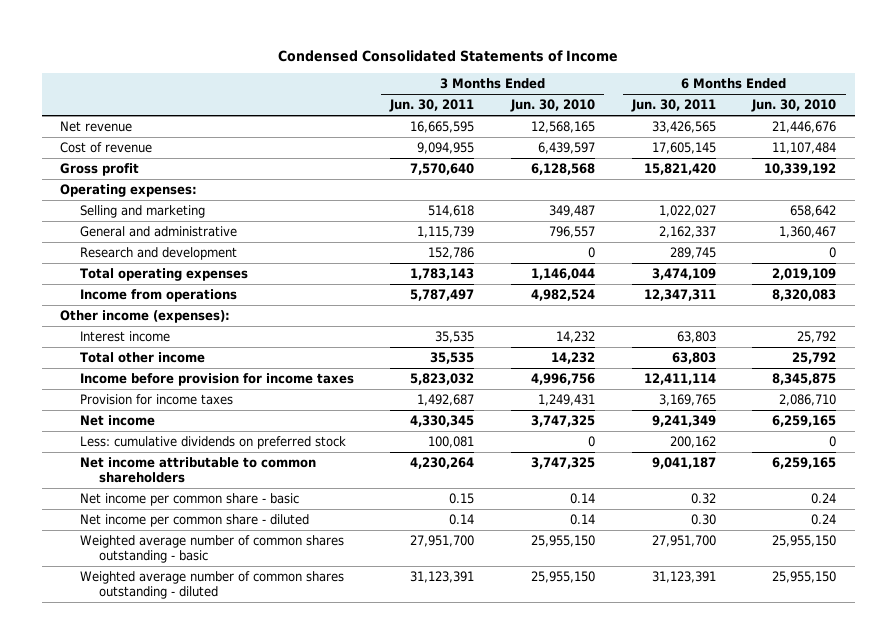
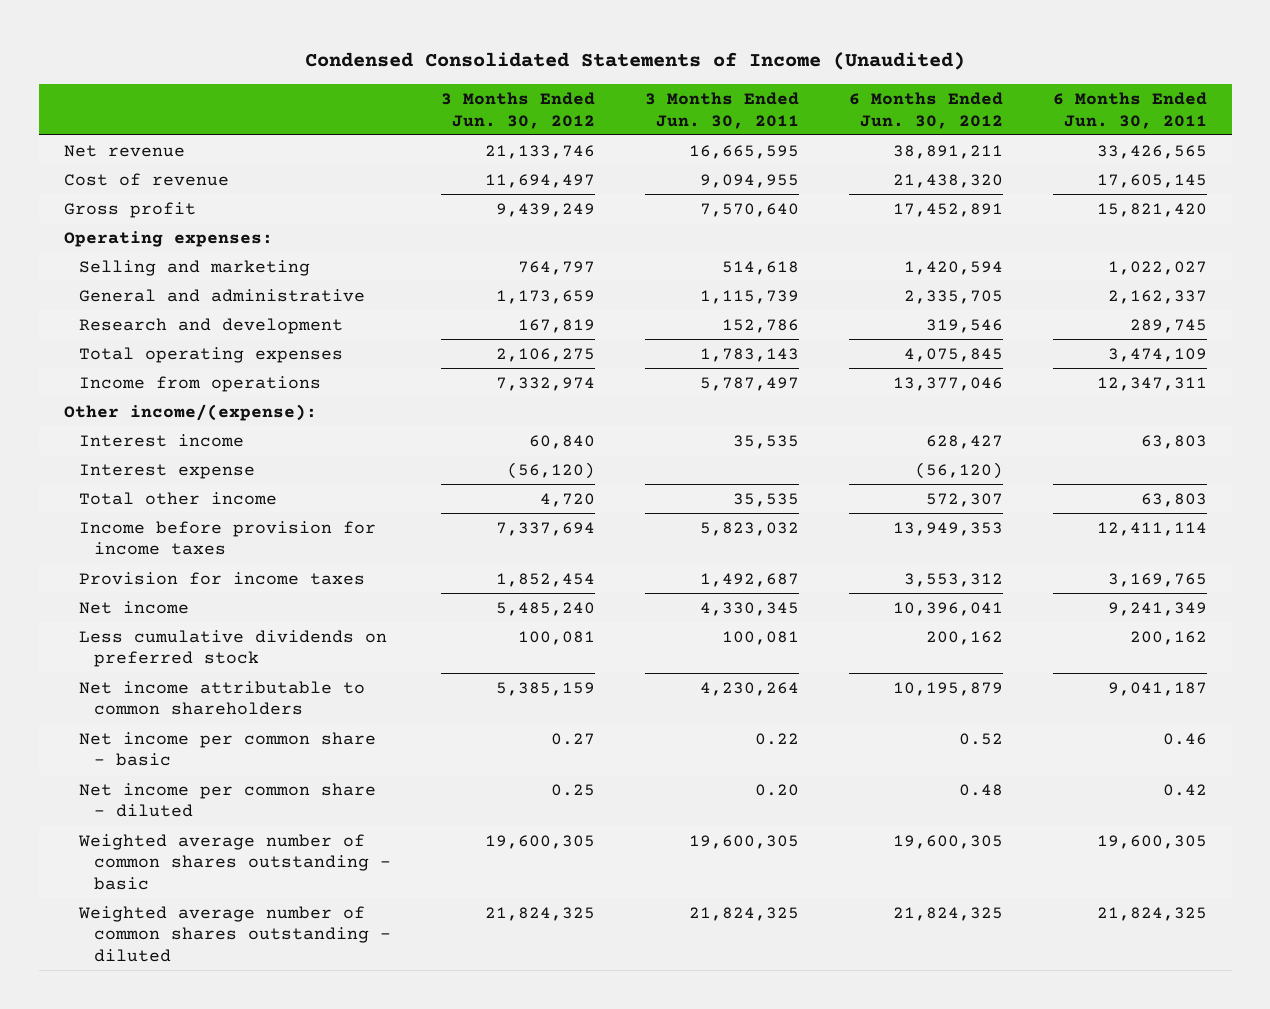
[278,49,619,62] Condensed Consolidated Statements of Income -> [305,52,966,71] Condensed Consolidated Statements of Income (Unaudited)
[509,99,595,113] Jun. 30, 2010 -> none
[751,99,837,113] Jun. 30, 2010 -> none
none -> [440,91,595,129] 3 Months Ended Jun. 30, 2012
none -> [848,91,1003,129] 6 Months Ended Jun. 30, 2012
[59,310,230,324] Other income (expenses): -> [63,403,317,421] Other income/(expense):
none -> [78,463,255,479] Interest expense
[79,436,346,450] Less: cumulative dividends on preferred stock -> [78,629,387,668] Less cumulative dividends on preferred stock
[449,493,475,505] 0.15 -> [754,732,799,745] 0.22
[690,493,716,505] 0.32 -> [1162,732,1207,745] 0.46
[449,514,475,526] 0.14 -> [754,783,799,796] 0.20
[690,514,716,526] 0.30 -> [1162,783,1207,796] 0.42
[410,535,475,548] 27,951,700 -> [688,834,799,849] 19,600,305
[651,535,716,548] 27,951,700 -> [1096,834,1207,849] 19,600,305
[410,571,475,584] 31,123,391 -> [688,906,799,921] 21,824,325
[651,571,716,584] 31,123,391 -> [1096,906,1207,921] 21,824,325

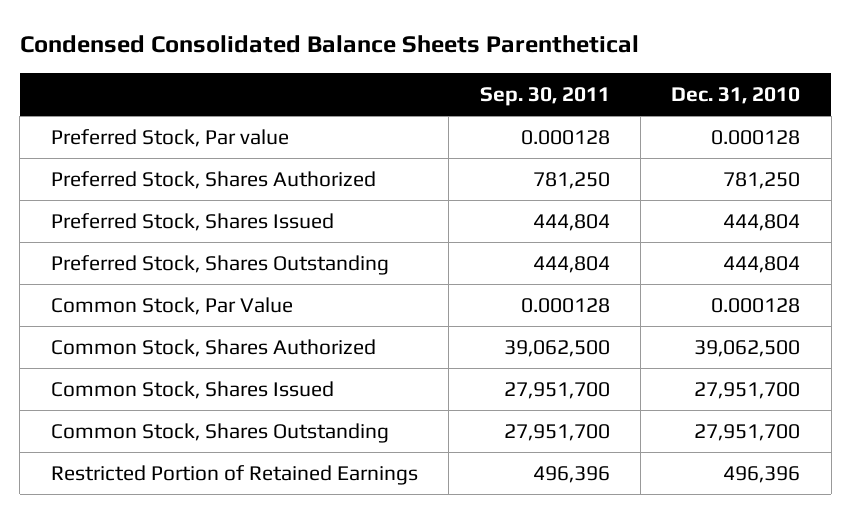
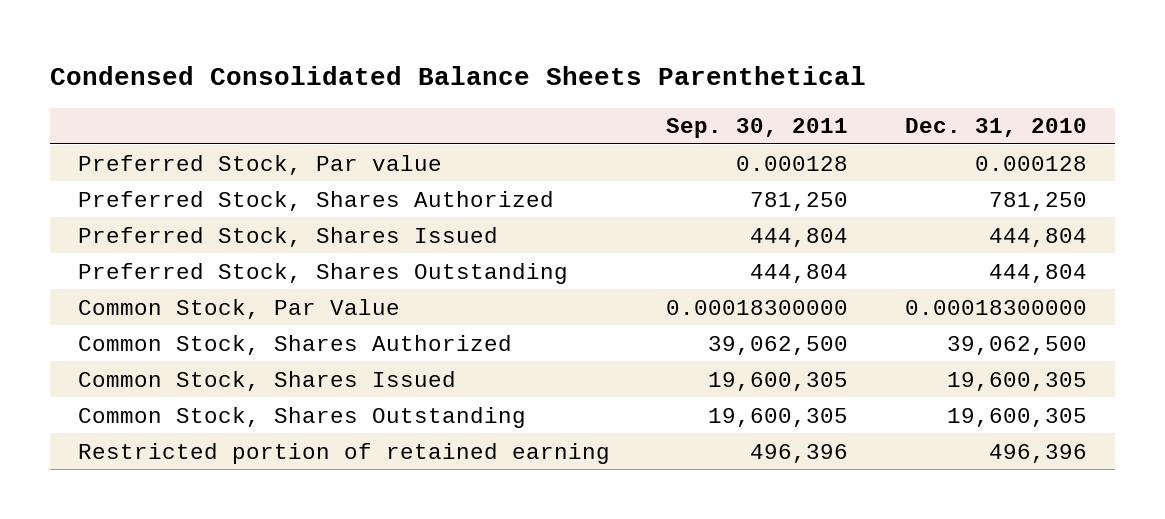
[520,297,610,313] 0.000128 -> [666,299,849,315] 0.00018300000
[711,297,801,313] 0.000128 -> [904,299,1087,315] 0.00018300000
[503,381,610,399] 27,951,700 -> [708,371,849,391] 19,600,305
[694,381,801,399] 27,951,700 -> [946,371,1087,391] 19,600,305
[503,423,610,441] 27,951,700 -> [708,407,849,427] 19,600,305
[694,423,801,441] 27,951,700 -> [946,407,1087,427] 19,600,305
[50,464,418,485] Restricted Portion of Retained Earnings -> [78,442,611,464] Restricted portion of retained earning

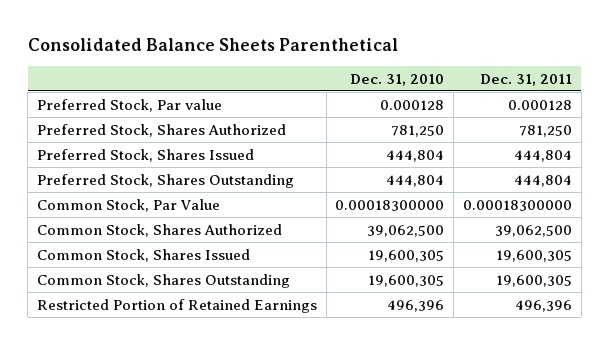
[50,66,867,86] Condensed Consolidated Balance Sheets Parenthetical -> [27,38,398,52] Consolidated Balance Sheets Parenthetical
[666,118,849,139] Sep. 30, 2011 -> none
none -> [479,73,572,86] Dec. 31, 2011
[78,442,611,464] Restricted portion of retained earning -> [36,298,317,313] Restricted Portion of Retained Earnings

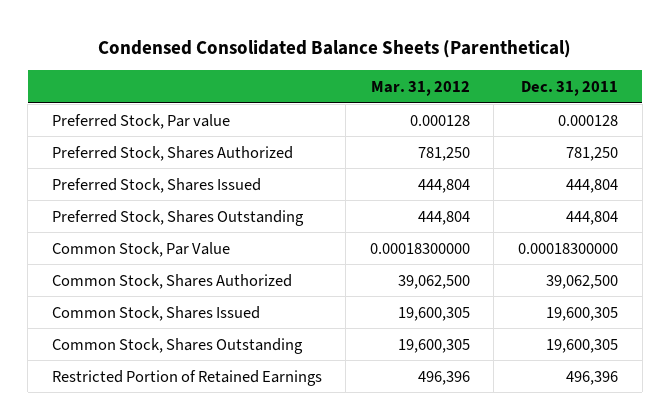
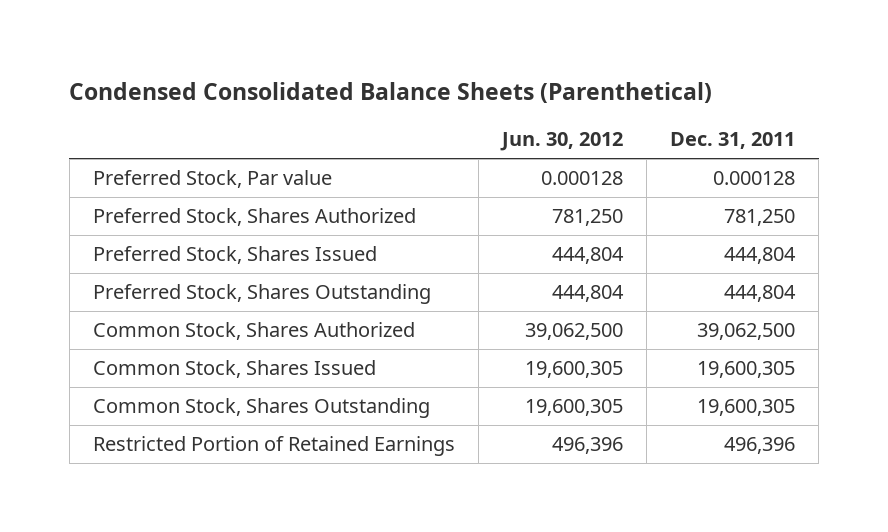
[370,80,470,96] Mar. 31, 2012 -> none
none -> [500,132,624,152] Jun. 30, 2012
[51,241,230,257] Common Stock, Par Value -> none

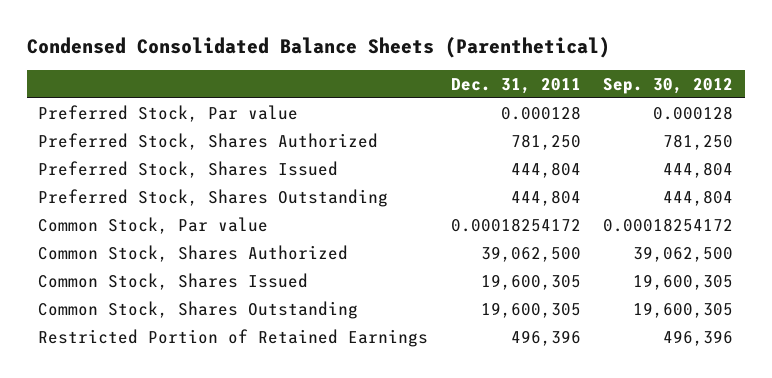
[500,132,624,152] Jun. 30, 2012 -> none
none -> [603,78,734,95] Sep. 30, 2012
none -> [38,216,269,234] Common Stock, Par value

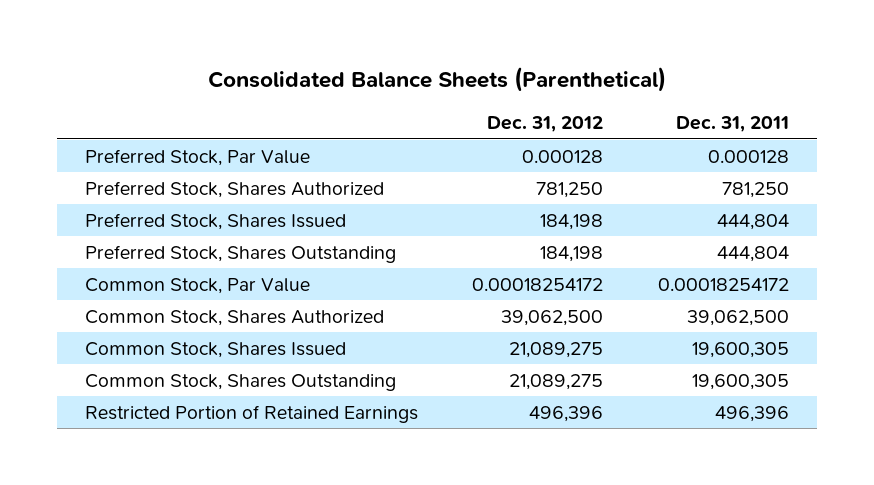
[27,37,611,59] Condensed Consolidated Balance Sheets (Parenthetical) -> [207,67,666,93] Consolidated Balance Sheets (Parenthetical)
[603,78,734,95] Sep. 30, 2012 -> none
none -> [487,116,604,133] Dec. 31, 2012
[38,104,299,122] Preferred Stock, Par value -> [84,148,310,166] Preferred Stock, Par Value
[38,216,269,234] Common Stock, Par value -> [84,277,310,294] Common Stock, Par Value

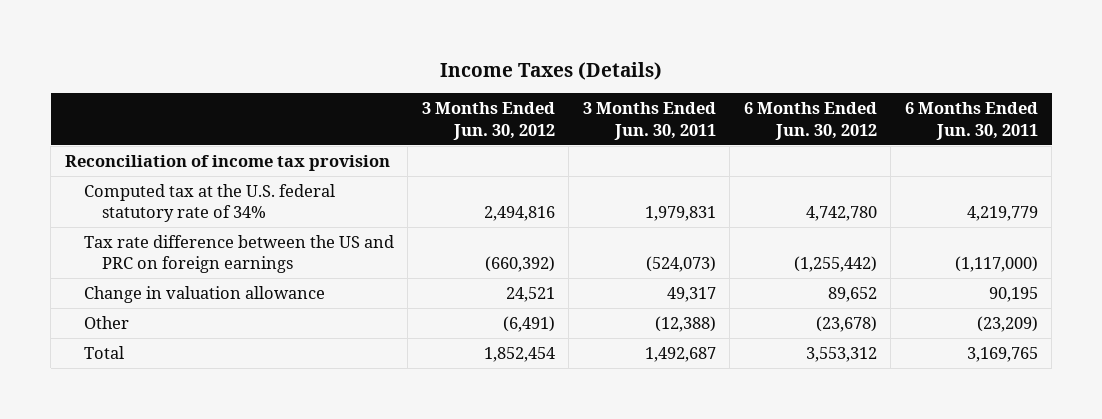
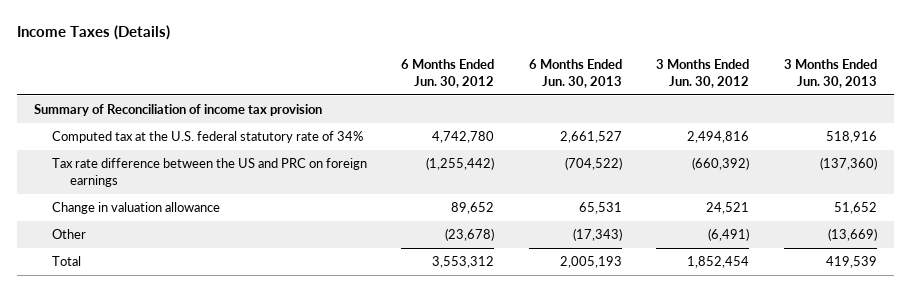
[582,102,716,140] 3 Months Ended Jun. 30, 2011 -> none
[904,102,1038,140] 6 Months Ended Jun. 30, 2011 -> none
none -> [528,58,622,89] 6 Months Ended Jun. 30, 2013
none -> [783,58,877,89] 3 Months Ended Jun. 30, 2013
[64,154,390,171] Reconciliation of income tax provision -> [34,104,323,117] Summary of Reconciliation of income tax provision

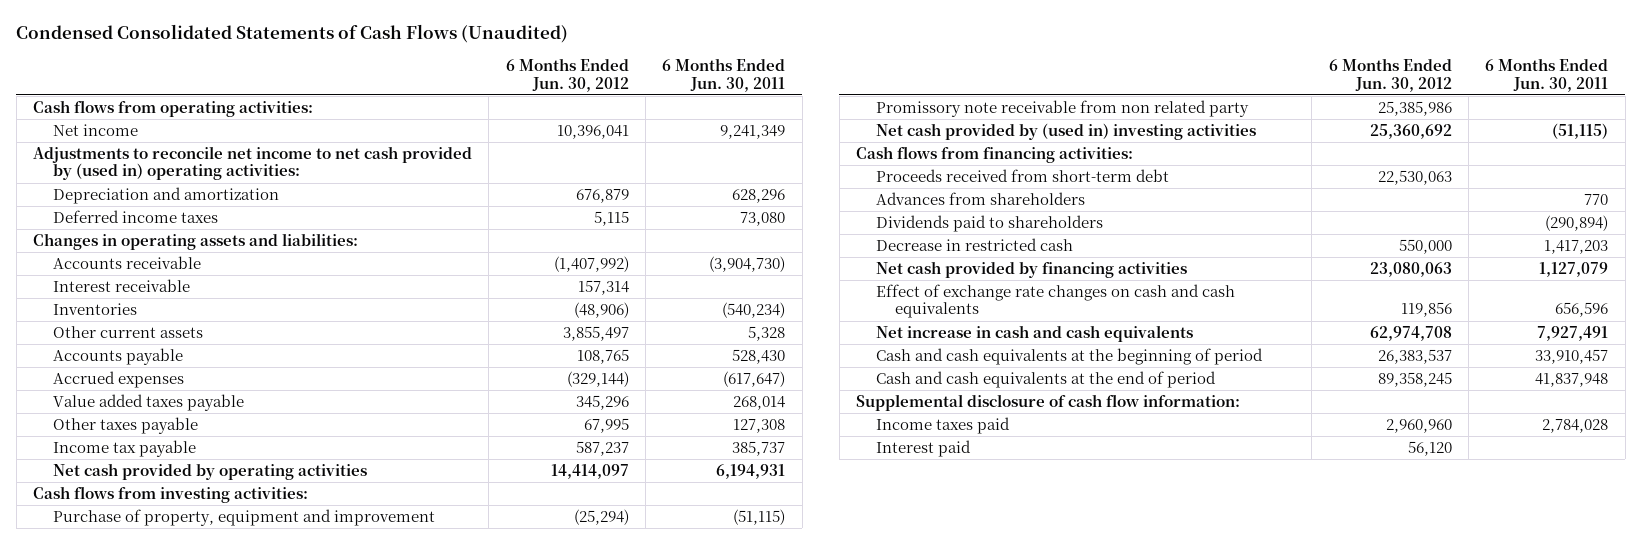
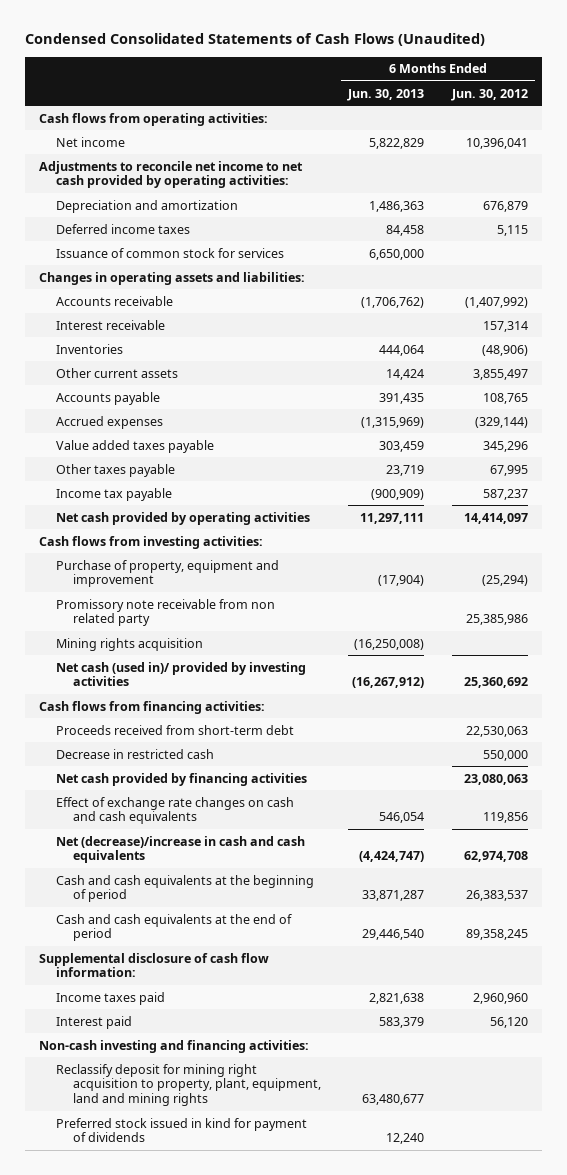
[662,58,786,92] 6 Months Ended Jun. 30, 2011 -> none
none -> [347,88,425,101] Jun. 30, 2013
[33,146,473,181] Adjustments to reconcile net income to net cash provided by (used in) operating activities: -> [38,160,303,189] Adjustments to reconcile net income to net cash provided by operating activities:
none -> [55,247,284,258] Issuance of common stock for services
none -> [55,637,203,651] Mining rights acquisition
[875,123,1256,141] Net cash provided by (used in) investing activities -> [55,661,306,687] Net cash (used in)/ provided by investing activities
[875,192,1085,206] Advances from shareholders -> none
[875,215,1103,233] Dividends paid to shareholders -> none
[875,325,1193,343] Net increase in cash and cash equivalents -> [55,835,305,864] Net (decrease)/increase in cash and cash equivalents
none -> [38,1039,309,1053] Non-cash investing and financing activities:
none -> [55,1063,321,1106] Reclassify deposit for mining right acquisition to property, plant, equipment, land and mining rights
none -> [55,1117,307,1143] Preferred stock issued in kind for payment of dividends

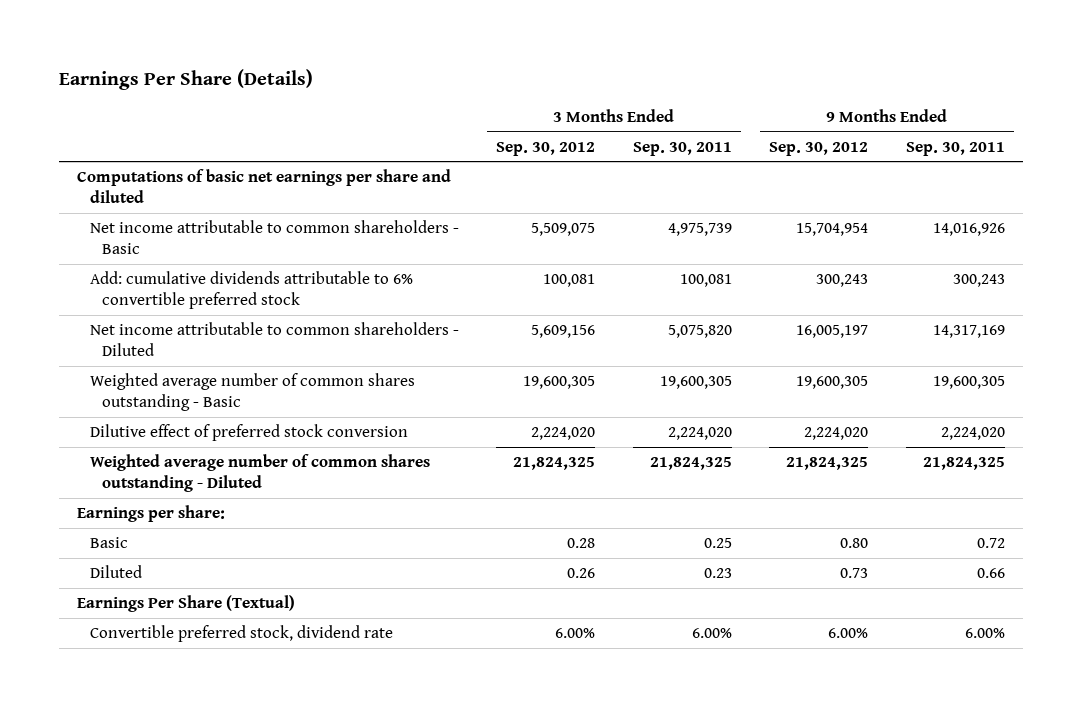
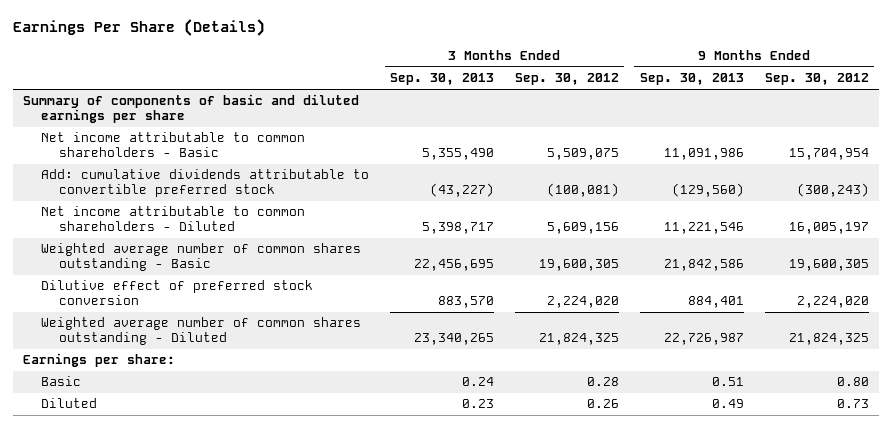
[632,141,732,156] Sep. 30, 2011 -> none
[905,141,1005,156] Sep. 30, 2011 -> none
none -> [389,73,494,86] Sep. 30, 2013
none -> [639,73,744,86] Sep. 30, 2013
[77,169,452,204] Computations of basic net earnings per share and diluted -> [23,94,360,124] Summary of components of basic and diluted earnings per share
[89,271,413,310] Add: cumulative dividends attributable to 6% convertible preferred stock -> [41,169,370,198] Add: cumulative dividends attributable to convertible preferred stock
[543,274,596,288] 100,081 -> [546,183,619,198] (100,081)
[816,274,869,288] 300,243 -> [796,183,869,198] (300,243)
[77,595,296,613] Earnings Per Share (Textual) -> none
[89,625,393,643] Convertible preferred stock, dividend rate -> none

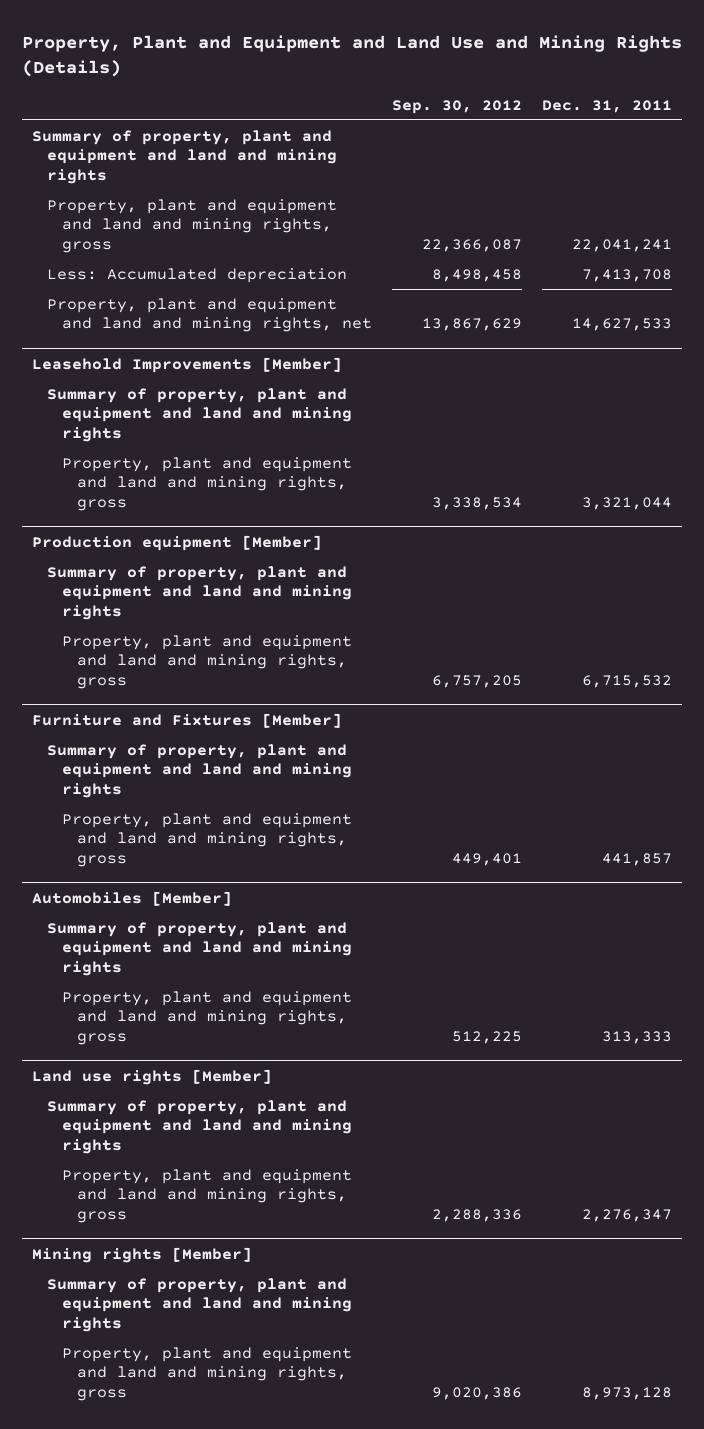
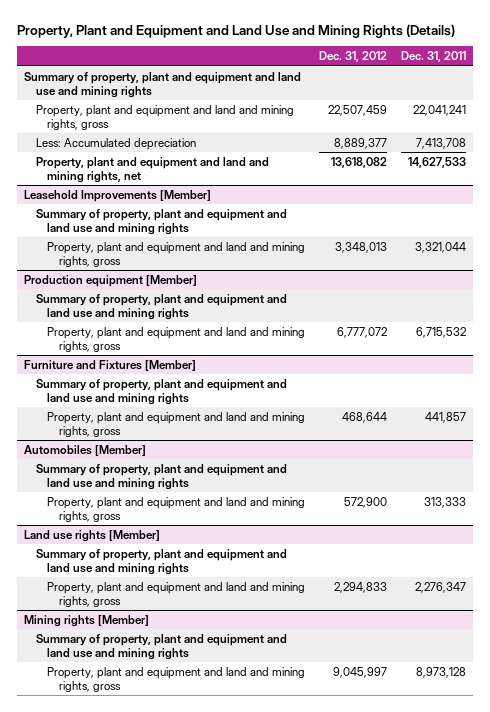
[392,99,523,114] Sep. 30, 2012 -> none
none -> [319,51,388,63] Dec. 31, 2012
[31,129,338,184] Summary of property, plant and equipment and land and mining rights -> [23,71,301,98] Summary of property, plant and equipment and land use and mining rights
[47,387,353,442] Summary of property, plant and equipment and land and mining rights -> [35,208,287,235] Summary of property, plant and equipment and land use and mining rights
[47,565,353,620] Summary of property, plant and equipment and land and mining rights -> [35,293,287,320] Summary of property, plant and equipment and land use and mining rights
[47,743,353,798] Summary of property, plant and equipment and land and mining rights -> [35,378,287,405] Summary of property, plant and equipment and land use and mining rights
[47,921,353,976] Summary of property, plant and equipment and land and mining rights -> [35,463,287,490] Summary of property, plant and equipment and land use and mining rights
[47,1099,353,1154] Summary of property, plant and equipment and land and mining rights -> [35,548,287,575] Summary of property, plant and equipment and land use and mining rights
[47,1277,353,1332] Summary of property, plant and equipment and land and mining rights -> [35,633,287,660] Summary of property, plant and equipment and land use and mining rights

